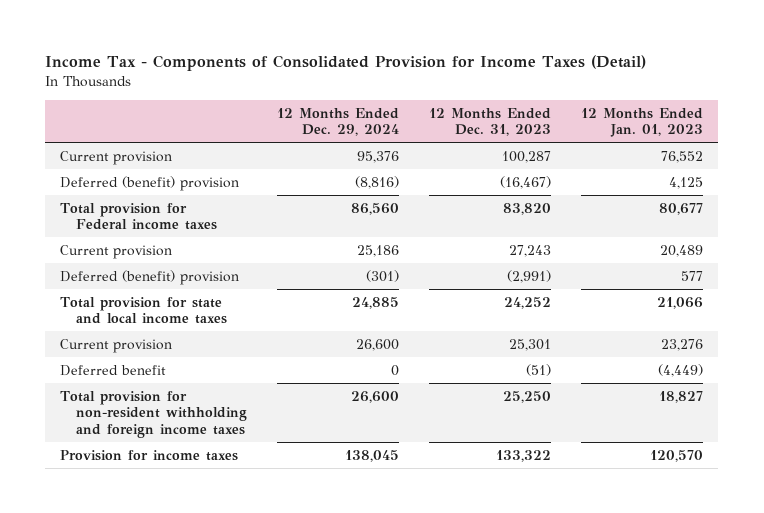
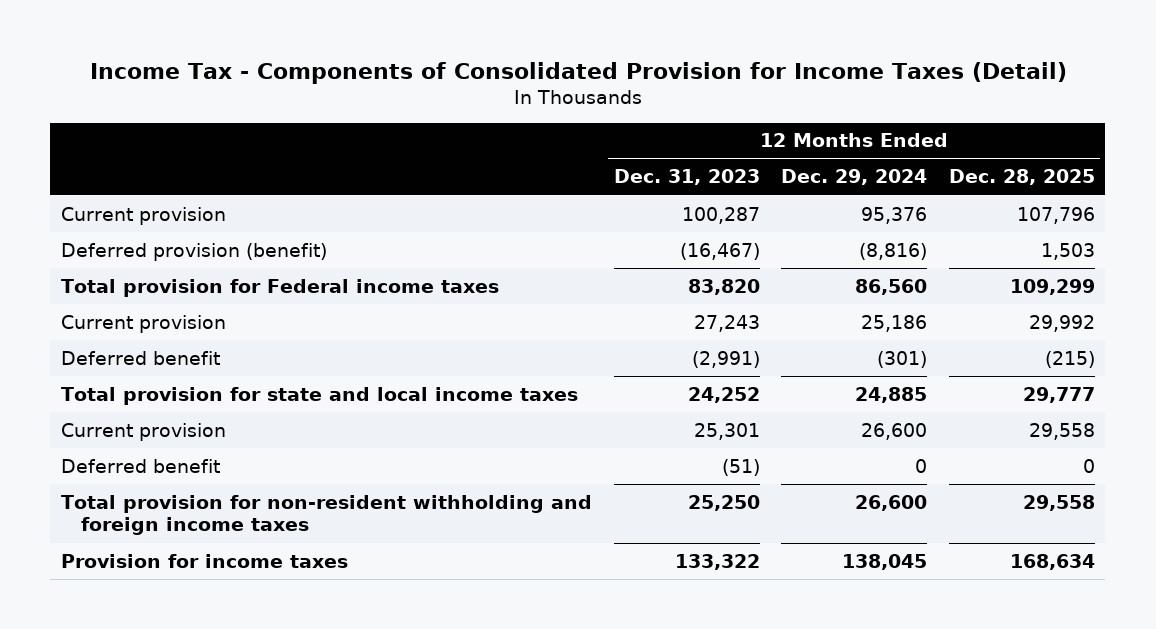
[581,107,704,138] 12 Months Ended Jan. 01, 2023 -> none
none -> [948,169,1095,186] Dec. 28, 2025
[60,175,240,191] Deferred (benefit) provision -> [61,242,328,261] Deferred provision (benefit)
[60,269,240,285] Deferred (benefit) provision -> [61,350,221,365] Deferred benefit

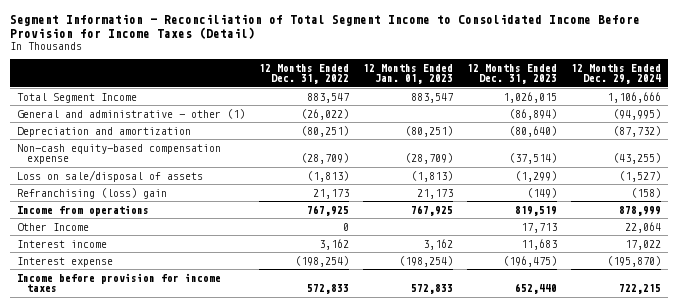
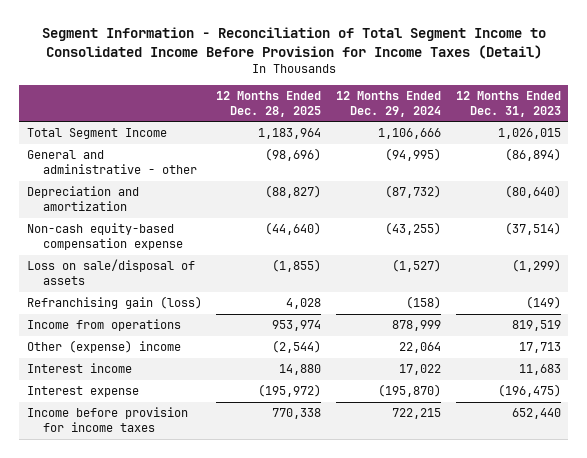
[259,63,350,85] 12 Months Ended Dec. 31, 2022 -> none
[363,63,454,85] 12 Months Ended Jan. 01, 2023 -> none
none -> [216,91,322,117] 12 Months Ended Dec. 28, 2025
[17,108,246,119] General and administrative - other (1) -> [26,150,198,175] General and administrative - other
[17,187,168,199] Refranchising (loss) gain -> [26,296,202,310] Refranchising gain (loss)
[17,222,90,231] Other Income -> [26,340,181,354] Other (expense) income

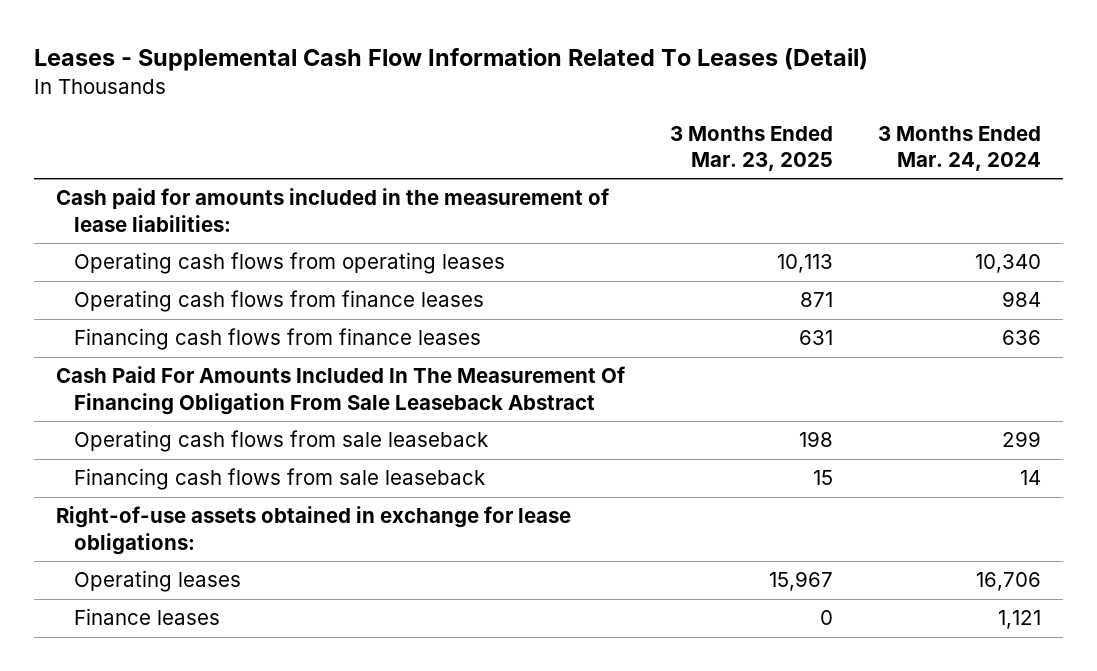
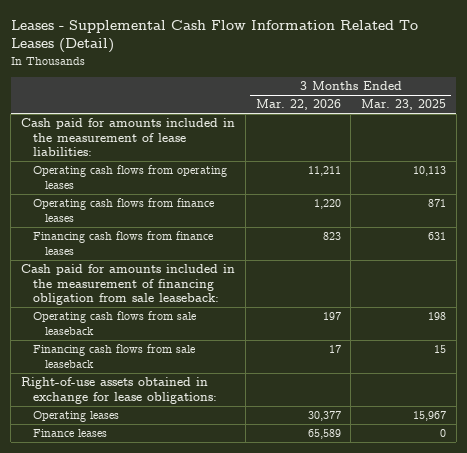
[877,125,1041,171] 3 Months Ended Mar. 24, 2024 -> none
none -> [255,99,341,111] Mar. 22, 2026
[56,366,626,415] Cash Paid For Amounts Included In The Measurement Of Financing Obligation From Sale Leaseback Abstract -> [21,264,236,306] Cash paid for amounts included in the measurement of financing obligation from sale leaseback:

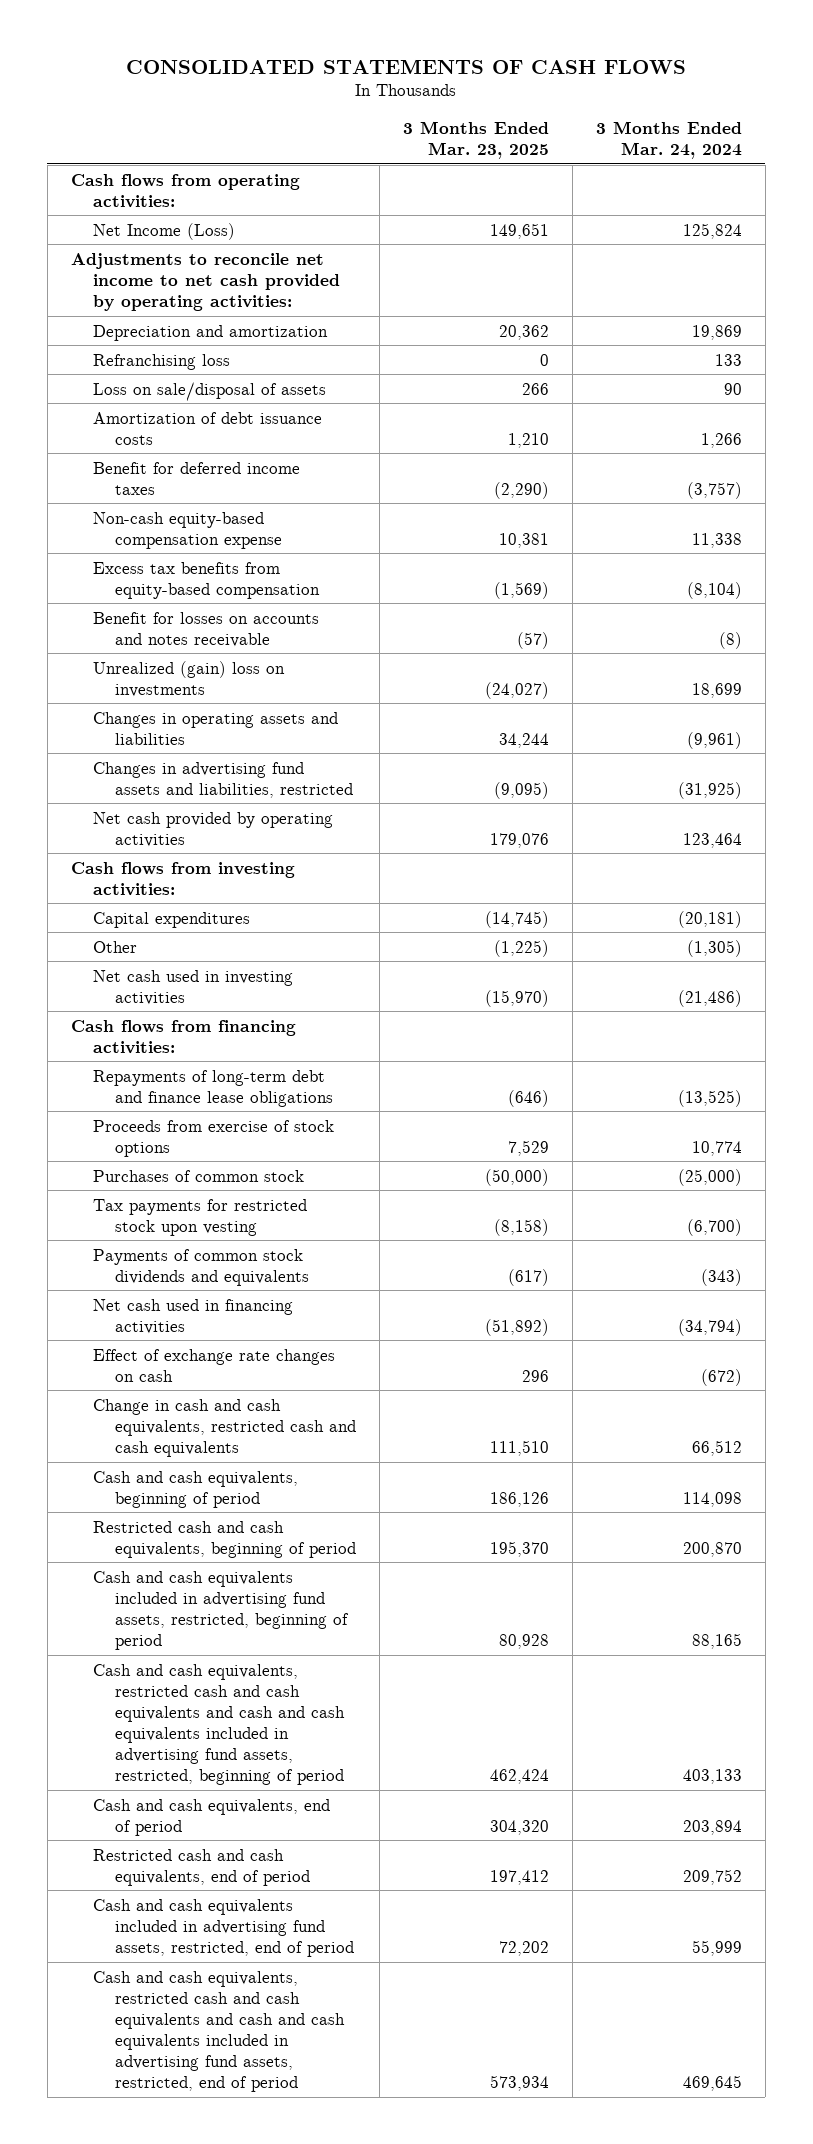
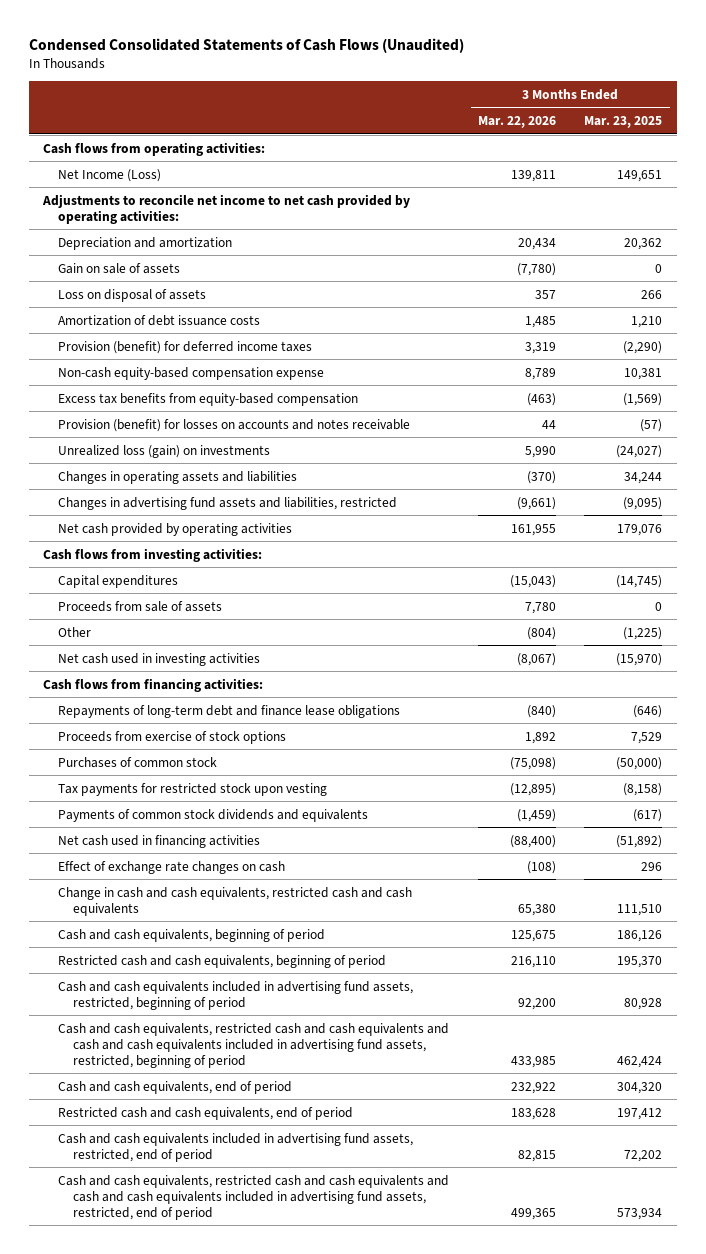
[126,58,687,74] CONSOLIDATED STATEMENTS OF CASH FLOWS -> [29,37,465,53] Condensed Consolidated Statements of Cash Flows (Unaudited)
[595,120,742,160] 3 Months Ended Mar. 24, 2024 -> none
none -> [477,116,556,129] Mar. 22, 2026
[92,353,230,370] Refranchising loss -> none
none -> [58,262,181,274] Gain on sale of assets
[92,381,326,401] Loss on sale/disposal of assets -> [58,288,207,302] Loss on disposal of assets
[92,461,300,495] Benefit for deferred income taxes -> [58,340,313,354] Provision (benefit) for deferred income taxes
[92,611,319,647] Benefit for losses on accounts and notes receivable -> [58,418,411,432] Provision (benefit) for losses on accounts and notes receivable
[92,660,285,697] Unrealized (gain) loss on investments -> [58,444,271,458] Unrealized loss (gain) on investments
none -> [58,600,223,612] Proceeds from sale of assets

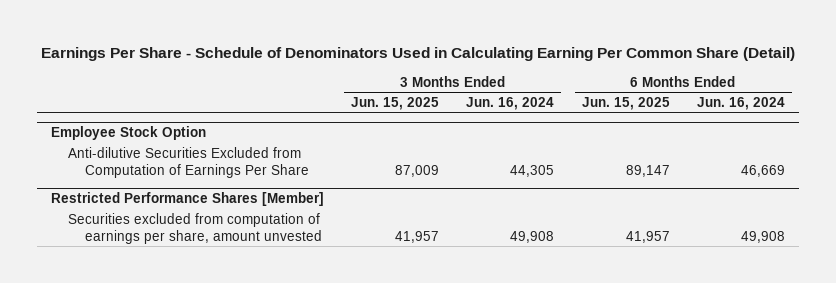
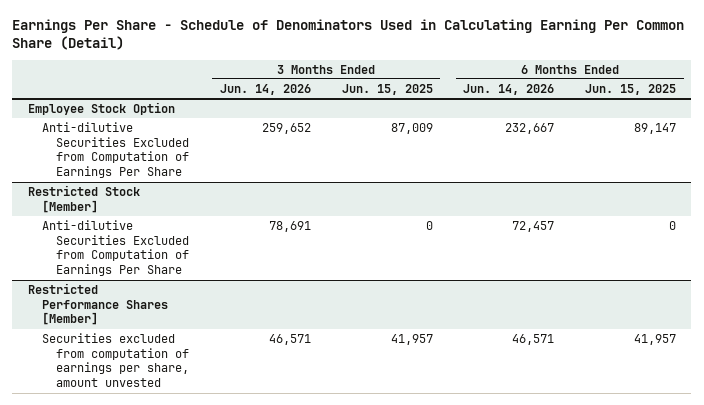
[466,97,555,111] Jun. 16, 2024 -> none
[696,97,785,111] Jun. 16, 2024 -> none
none -> [220,83,312,95] Jun. 14, 2026
none -> [463,83,555,95] Jun. 14, 2026
none -> [27,184,140,213] Restricted Stock [Member]
none -> [41,219,190,277] Anti-dilutive Securities Excluded from Computation of Earnings Per Share

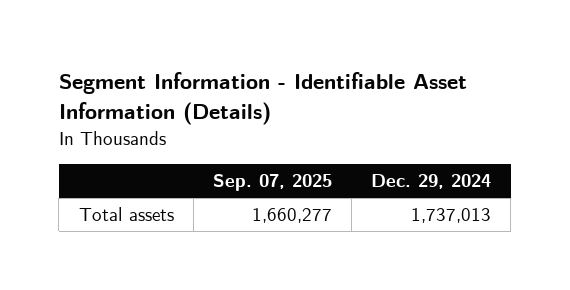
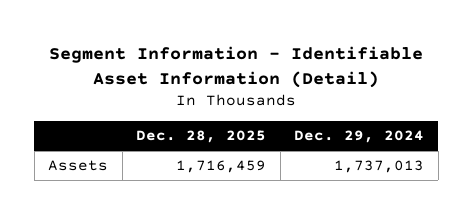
[58,71,467,125] Segment Information - Identifiable Asset Information (Details) -> [49,45,424,88] Segment Information - Identifiable Asset Information (Detail)
[212,174,332,192] Sep. 07, 2025 -> none
none -> [136,130,267,144] Dec. 28, 2025
[78,207,174,222] Total assets -> [48,160,109,172] Assets

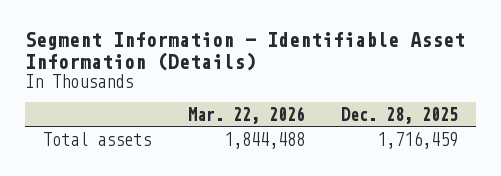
[49,45,424,88] Segment Information - Identifiable Asset Information (Detail) -> [24,31,465,71] Segment Information - Identifiable Asset Information (Details)
[294,130,425,144] Dec. 29, 2024 -> none
none -> [187,105,305,124] Mar. 22, 2026
[48,160,109,172] Assets -> [43,131,152,146] Total assets

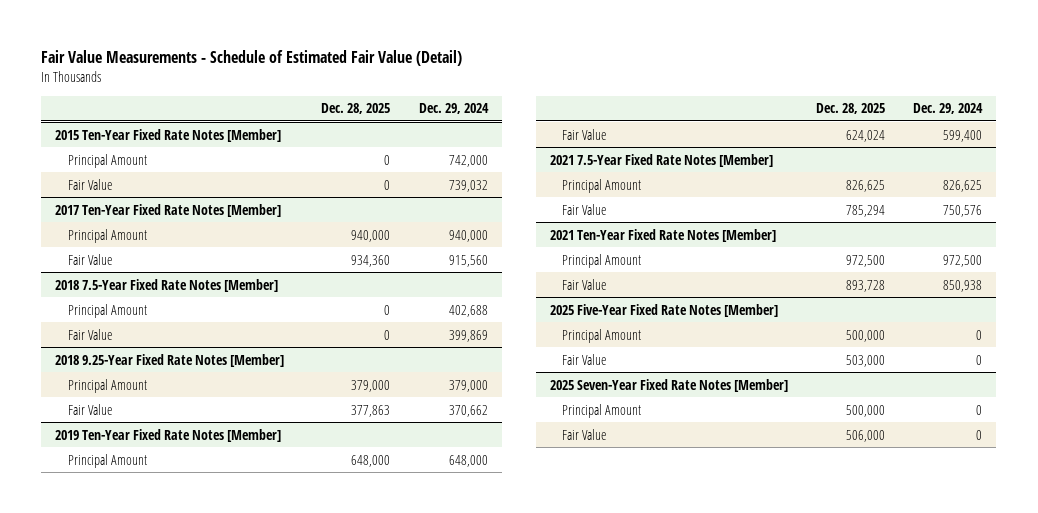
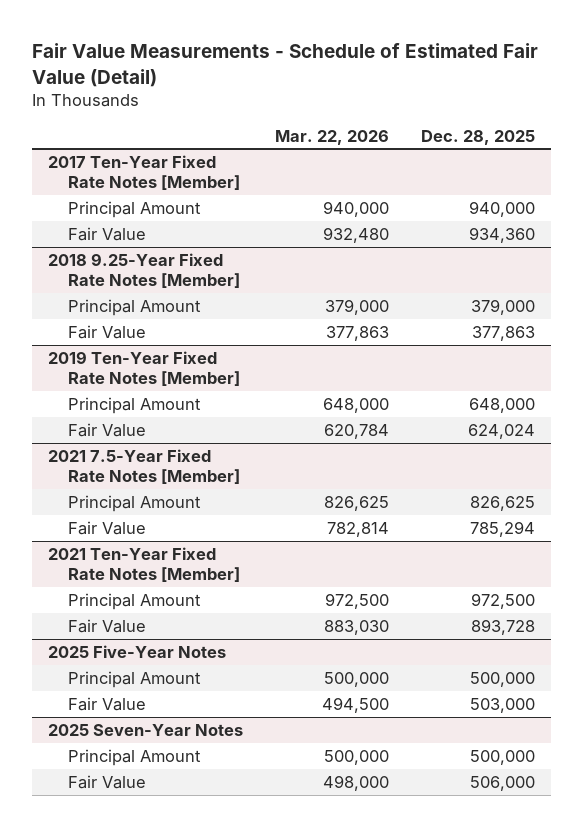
[418,103,489,115] Dec. 29, 2024 -> none
none -> [275,129,390,145] Mar. 22, 2026
[55,128,282,142] 2015 Ten-Year Fixed Rate Notes [Member] -> none
[67,153,147,168] Principal Amount -> none
[67,178,112,190] Fair Value -> none
[55,278,279,292] 2018 7.5-Year Fixed Rate Notes [Member] -> none
[67,303,147,318] Principal Amount -> none
[67,328,112,340] Fair Value -> none
[550,303,779,317] 2025 Five-Year Fixed Rate Notes [Member] -> [48,644,227,658] 2025 Five-Year Notes
[550,378,789,392] 2025 Seven-Year Fixed Rate Notes [Member] -> [48,723,244,736] 2025 Seven-Year Notes

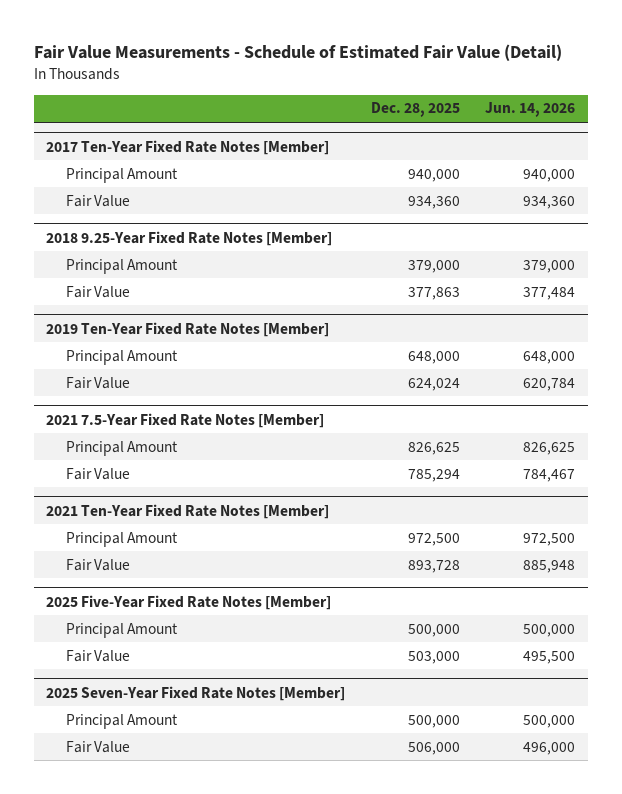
[275,129,390,145] Mar. 22, 2026 -> none
none -> [485,102,576,118] Jun. 14, 2026
[48,644,227,658] 2025 Five-Year Notes -> [46,594,332,610] 2025 Five-Year Fixed Rate Notes [Member]
[48,723,244,736] 2025 Seven-Year Notes -> [46,685,346,701] 2025 Seven-Year Fixed Rate Notes [Member]

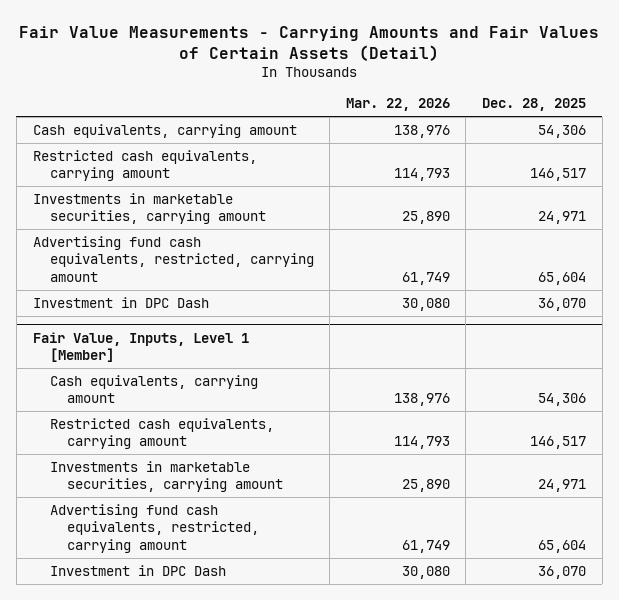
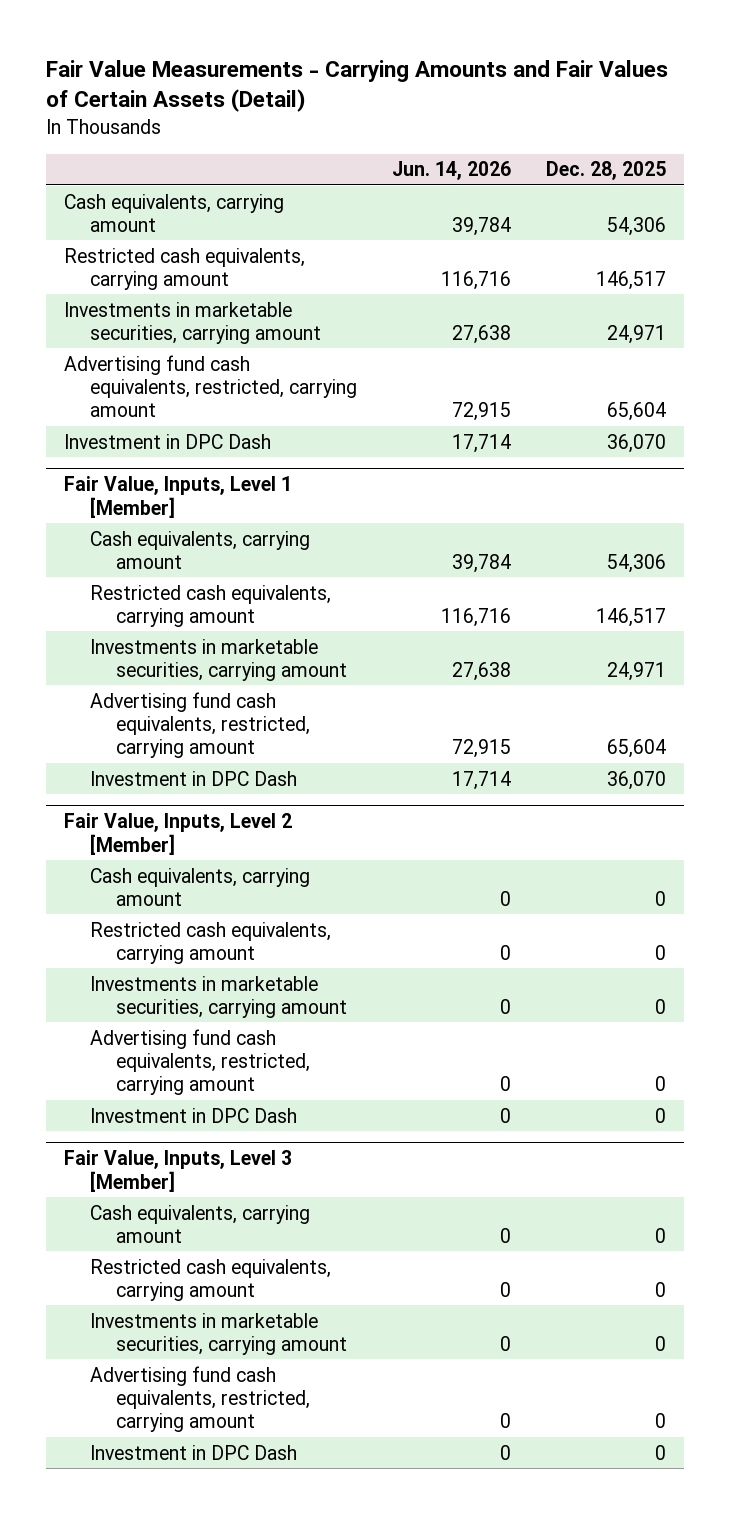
[345,98,450,112] Mar. 22, 2026 -> none
none -> [391,161,511,181] Jun. 14, 2026
none -> [63,813,292,855] Fair Value, Inputs, Level 2 [Member]
none -> [89,867,310,906] Cash equivalents, carrying amount
none -> [89,921,331,964] Restricted cash equivalents, carrying amount
none -> [89,975,348,1018] Investments in marketable securities, carrying amount
none -> [89,1028,311,1096] Advertising fund cash equivalents, restricted, carrying amount
none -> [89,1107,297,1123] Investment in DPC Dash
none -> [63,1150,292,1192] Fair Value, Inputs, Level 3 [Member]
none -> [89,1204,310,1243] Cash equivalents, carrying amount
none -> [89,1258,331,1301] Restricted cash equivalents, carrying amount
none -> [89,1312,348,1355] Investments in marketable securities, carrying amount
none -> [89,1365,311,1433] Advertising fund cash equivalents, restricted, carrying amount
none -> [89,1444,297,1460] Investment in DPC Dash

